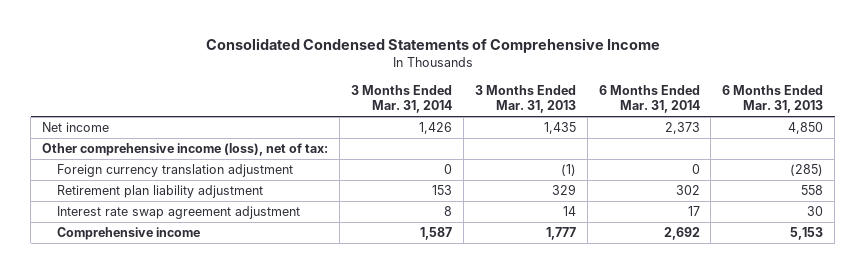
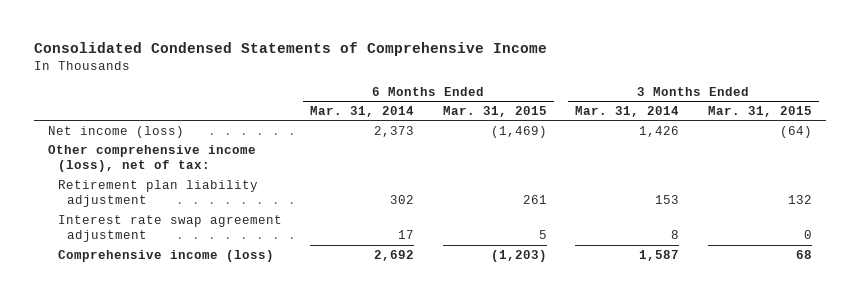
[474,85,576,114] 3 Months Ended Mar. 31, 2013 -> none
[722,85,824,114] 6 Months Ended Mar. 31, 2013 -> none
none -> [442,105,547,117] Mar. 31, 2015
none -> [707,105,812,117] Mar. 31, 2015
[42,122,110,133] Net income -> [48,125,185,138] Net income (loss)
[56,164,293,178] Foreign currency translation adjustment -> none
[56,227,200,241] Comprehensive income -> [57,249,274,262] Comprehensive income (loss)

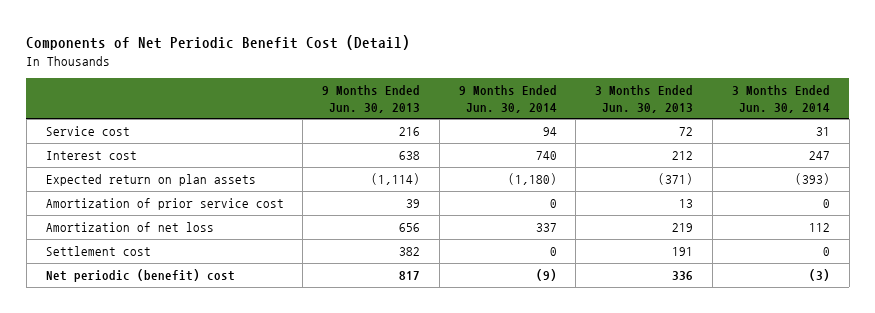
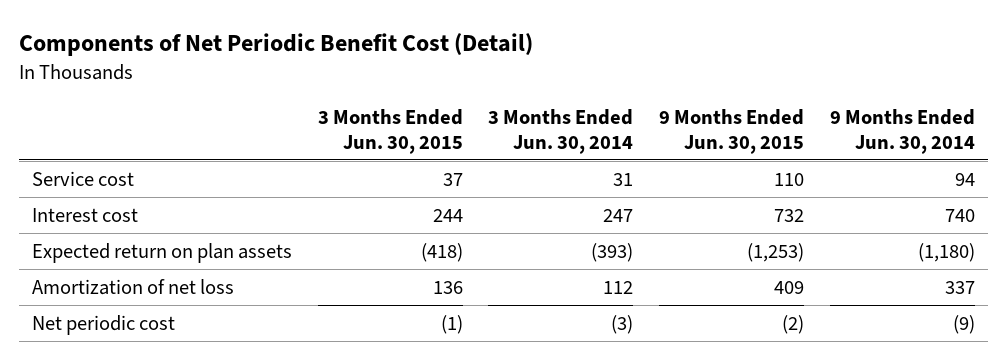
[322,85,421,113] 9 Months Ended Jun. 30, 2013 -> none
[595,85,694,113] 3 Months Ended Jun. 30, 2013 -> none
none -> [317,109,463,154] 3 Months Ended Jun. 30, 2015
none -> [659,109,805,154] 9 Months Ended Jun. 30, 2015
[45,198,284,211] Amortization of prior service cost -> none
[45,246,151,257] Settlement cost -> none
[45,269,235,283] Net periodic (benefit) cost -> [31,314,175,335] Net periodic cost

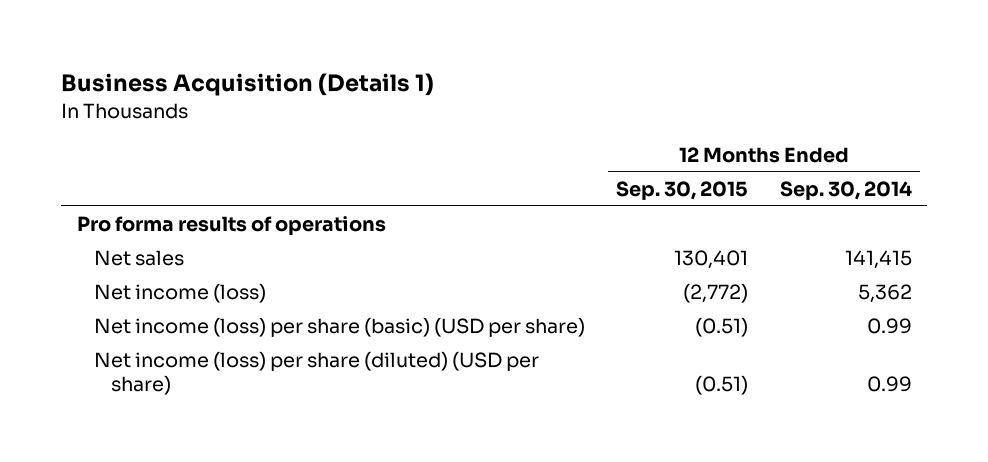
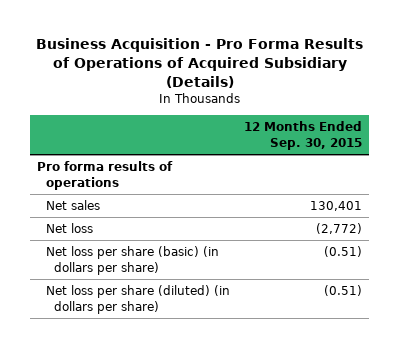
[60,73,434,97] Business Acquisition (Details 1) -> [35,37,363,88] Business Acquisition - Pro Forma Results of Operations of Acquired Subsidiary (Details)
[779,180,912,200] Sep. 30, 2014 -> none
[93,283,266,304] Net income (loss) -> [45,223,93,234] Net loss
[93,317,585,338] Net income (loss) per share (basic) (USD per share) -> [45,246,219,275] Net loss per share (basic) (in dollars per share)
[93,351,539,396] Net income (loss) per share (diluted) (USD per share) -> [45,285,230,314] Net loss per share (diluted) (in dollars per share)

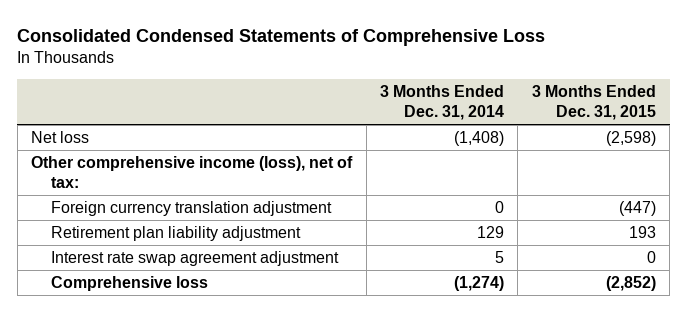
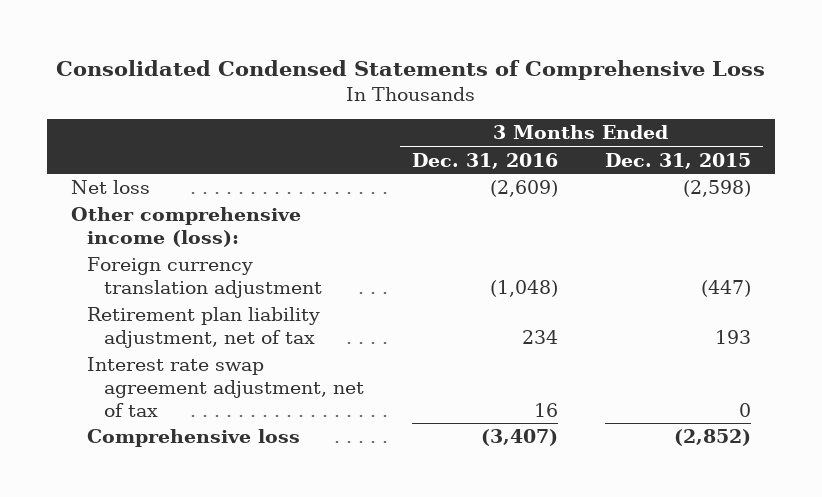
[380,84,505,120] 3 Months Ended Dec. 31, 2014 -> none
none -> [411,152,558,169] Dec. 31, 2016
[31,156,354,189] Other comprehensive income (loss), net of tax: -> [70,207,301,247] Other comprehensive income (loss):
[51,226,302,242] Retirement plan liability adjustment -> [87,307,321,348] Retirement plan liability adjustment, net of tax
[51,251,340,267] Interest rate swap agreement adjustment -> [87,357,365,417] Interest rate swap agreement adjustment, net of tax

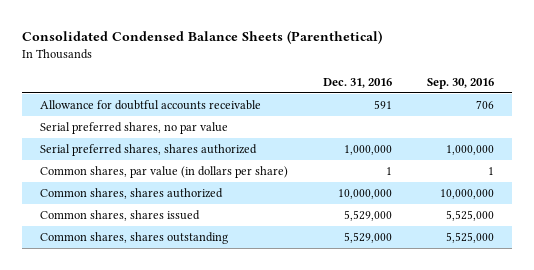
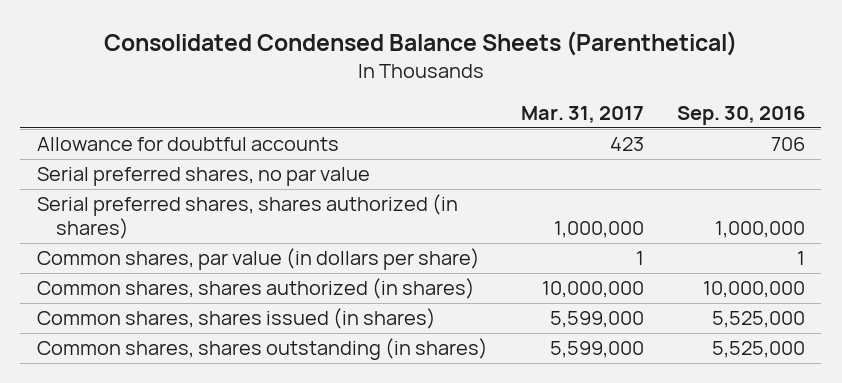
[323,77,393,88] Dec. 31, 2016 -> none
none -> [520,106,644,124] Mar. 31, 2017
[39,100,261,111] Allowance for doubtful accounts receivable -> [36,137,339,152] Allowance for doubtful accounts
[39,144,257,157] Serial preferred shares, shares authorized -> [36,194,458,239] Serial preferred shares, shares authorized (in shares)
[39,188,223,200] Common shares, shares authorized -> [36,278,475,300] Common shares, shares authorized (in shares)
[39,210,200,222] Common shares, shares issued -> [36,308,436,330] Common shares, shares issued (in shares)
[39,232,228,245] Common shares, shares outstanding -> [36,338,488,361] Common shares, shares outstanding (in shares)

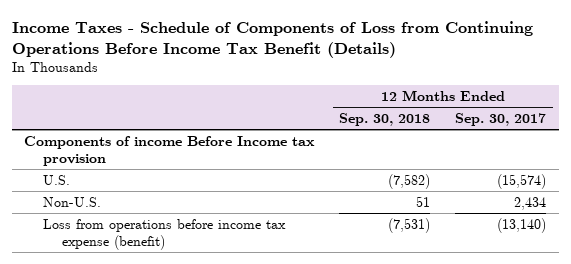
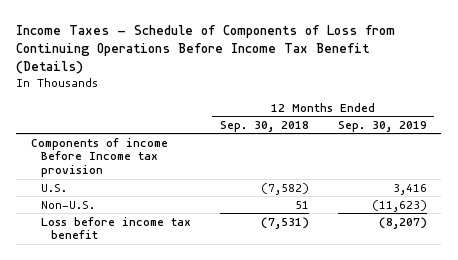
[455,112,547,126] Sep. 30, 2017 -> none
none -> [337,120,427,132] Sep. 30, 2019
[43,218,287,250] Loss from operations before income tax expense (benefit) -> [40,216,191,240] Loss before income tax benefit

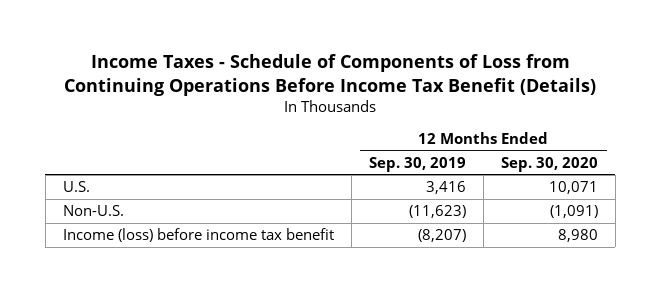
[219,120,309,132] Sep. 30, 2018 -> none
none -> [500,156,598,172] Sep. 30, 2020
[30,137,168,178] Components of income Before Income tax provision -> none
[40,216,191,240] Loss before income tax benefit -> [62,228,334,243] Income (loss) before income tax benefit

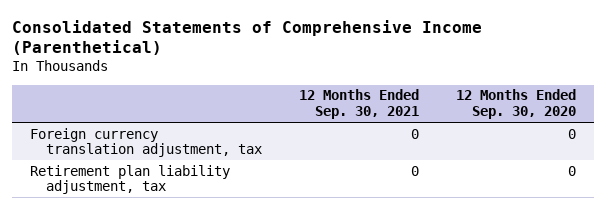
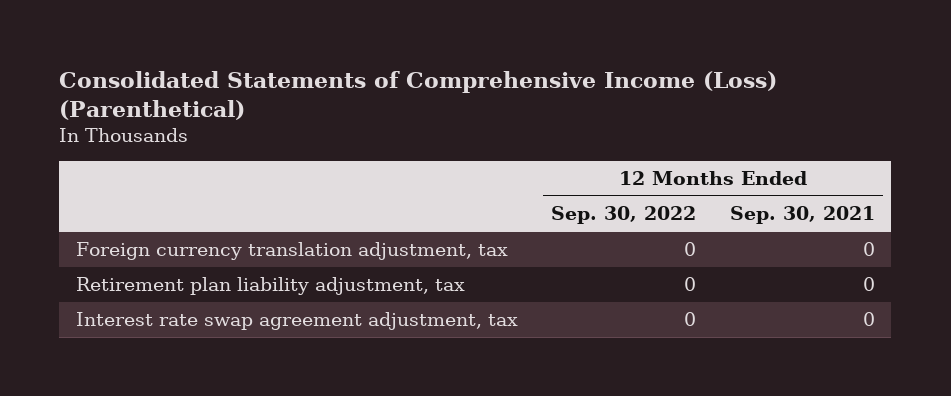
[11,19,482,56] Consolidated Statements of Comprehensive Income (Parenthetical) -> [59,71,778,121] Consolidated Statements of Comprehensive Income (Loss) (Parenthetical)
[456,89,577,120] 12 Months Ended Sep. 30, 2020 -> none
none -> [551,206,697,225] Sep. 30, 2022
none -> [75,312,518,331] Interest rate swap agreement adjustment, tax

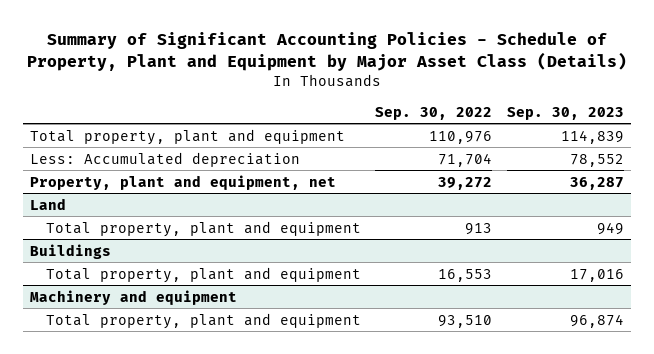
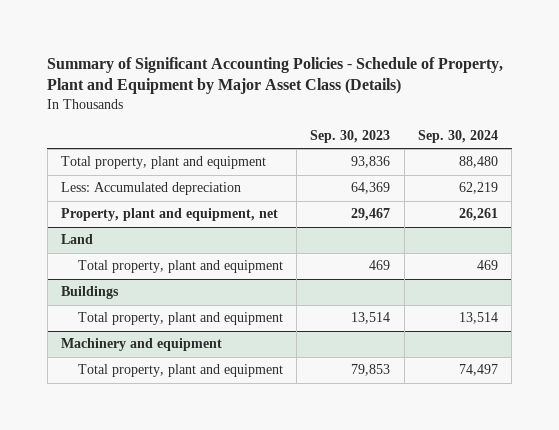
[375,106,493,120] Sep. 30, 2022 -> none
none -> [417,130,498,144] Sep. 30, 2024
[560,129,624,144] 114,839 -> [351,156,391,169] 93,836
[569,153,624,167] 78,552 -> [351,182,391,195] 64,369
[569,176,624,190] 36,287 -> [351,208,391,222] 29,467
[596,221,624,235] 949 -> [369,260,391,271] 469
[569,268,624,282] 17,016 -> [351,312,391,325] 13,514
[569,313,624,328] 96,874 -> [351,364,391,377] 79,853

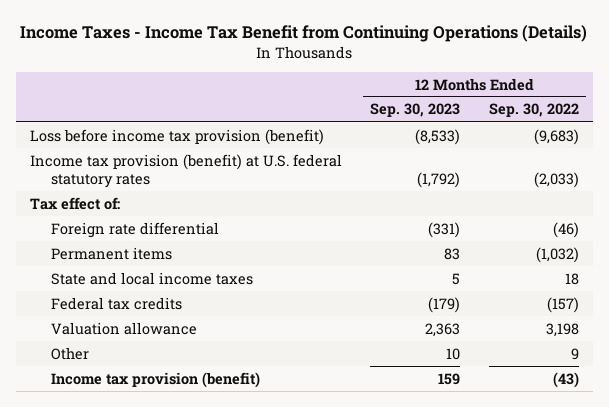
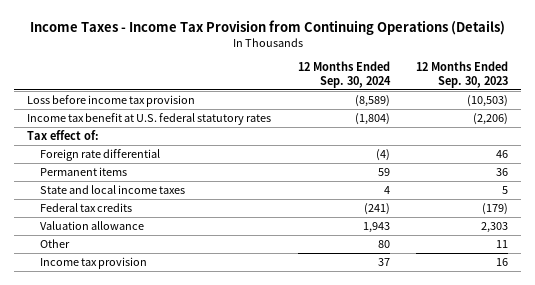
[20,25,588,43] Income Taxes - Income Tax Benefit from Continuing Operations (Details) -> [29,19,505,35] Income Taxes - Income Tax Provision from Continuing Operations (Details)
[488,103,579,118] Sep. 30, 2022 -> none
none -> [297,60,391,89] 12 Months Ended Sep. 30, 2024
[29,128,324,145] Loss before income tax provision (benefit) -> [27,94,196,107] Loss before income tax provision
[415,128,461,145] (8,533) -> [466,94,508,107] (10,503)
[29,153,342,188] Income tax provision (benefit) at U.S. federal statutory rates -> [27,112,272,125] Income tax benefit at U.S. federal statutory rates
[417,171,461,188] (1,792) -> [472,112,508,125] (2,206)
[428,221,461,238] (331) -> [495,149,508,158] 46
[444,247,461,260] 83 -> [495,167,508,176] 36
[425,322,461,337] 2,363 -> [480,221,508,233] 2,303
[446,347,461,360] 10 -> [495,239,508,248] 11
[50,371,260,388] Income tax provision (benefit) -> [40,256,148,269] Income tax provision
[438,372,461,385] 159 -> [495,257,508,266] 16

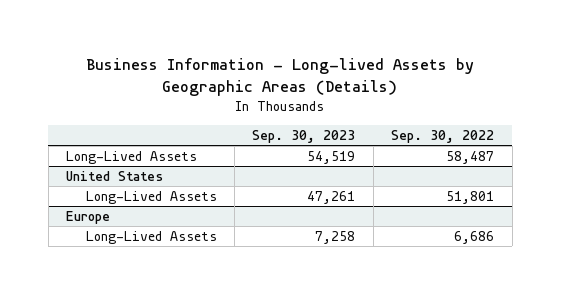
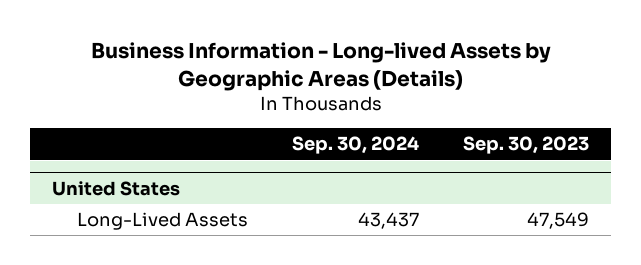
[391,129,495,143] Sep. 30, 2022 -> none
none -> [292,136,420,155] Sep. 30, 2024
[66,151,198,165] Long-Lived Assets -> none
[66,211,111,225] Europe -> none
[85,231,217,245] Long-Lived Assets -> none
[307,191,356,205] 47,261 -> [527,212,590,230] 47,549

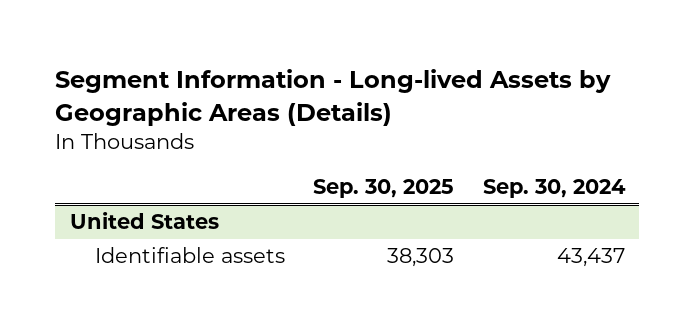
[90,42,551,92] Business Information - Long-lived Assets by Geographic Areas (Details) -> [55,68,612,126] Segment Information - Long-lived Assets by Geographic Areas (Details)
[463,136,590,155] Sep. 30, 2023 -> none
none -> [313,179,455,199] Sep. 30, 2025
[77,212,249,231] Long-Lived Assets -> [94,247,285,264] Identifiable assets

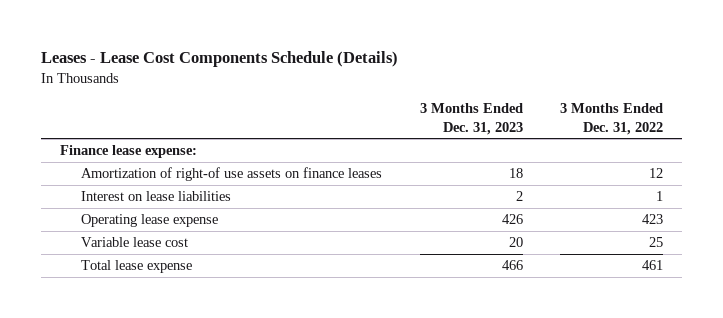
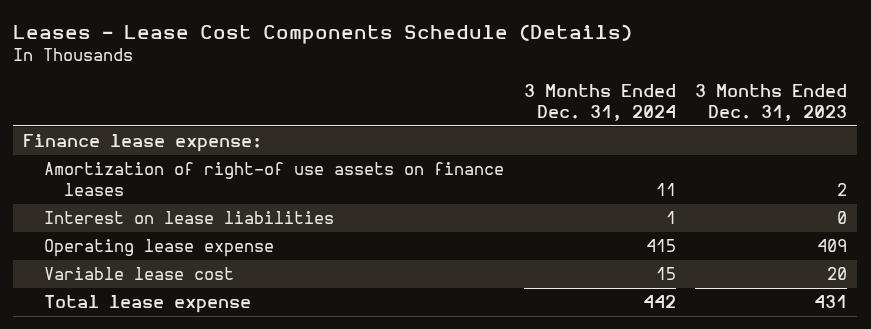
[559,103,663,135] 3 Months Ended Dec. 31, 2022 -> none
none -> [523,84,676,121] 3 Months Ended Dec. 31, 2024
[508,167,523,178] 18 -> [837,182,848,196] 2
[515,190,523,201] 2 -> [837,211,848,225] 0
[501,213,523,224] 426 -> [817,239,848,253] 409
[501,259,523,270] 466 -> [814,295,848,309] 431

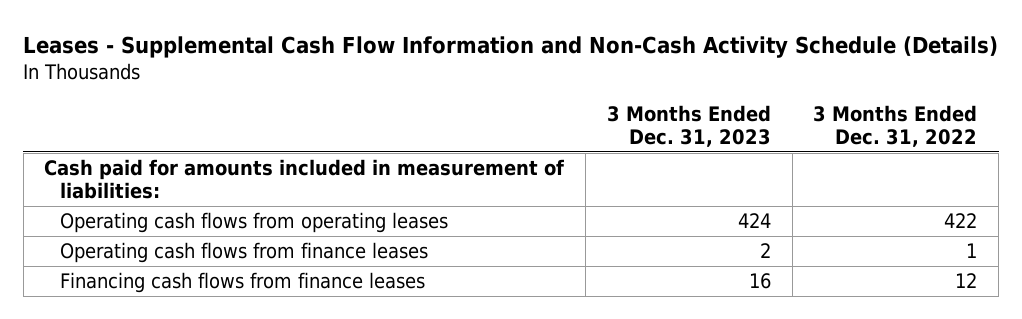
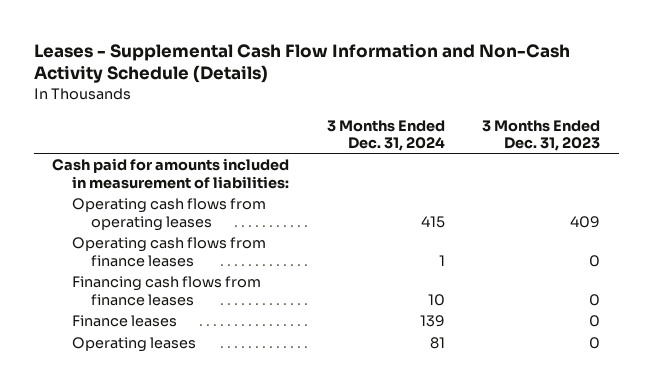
[813,104,978,147] 3 Months Ended Dec. 31, 2022 -> none
none -> [326,119,445,151] 3 Months Ended Dec. 31, 2024
[737,213,771,229] 424 -> [570,215,601,228] 409
[759,243,771,259] 2 -> [589,254,601,267] 0
[748,273,771,290] 16 -> [589,293,601,306] 0
none -> [71,315,177,328] Finance leases
none -> [71,337,196,353] Operating leases

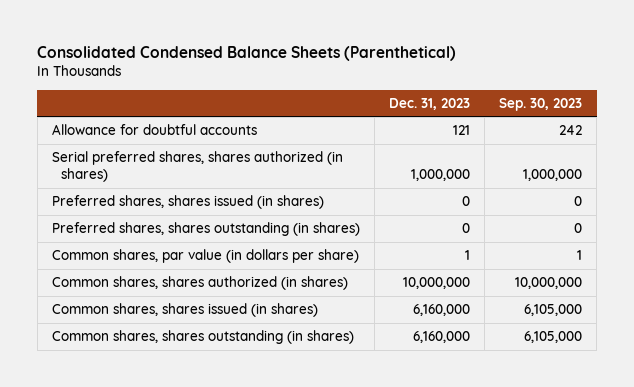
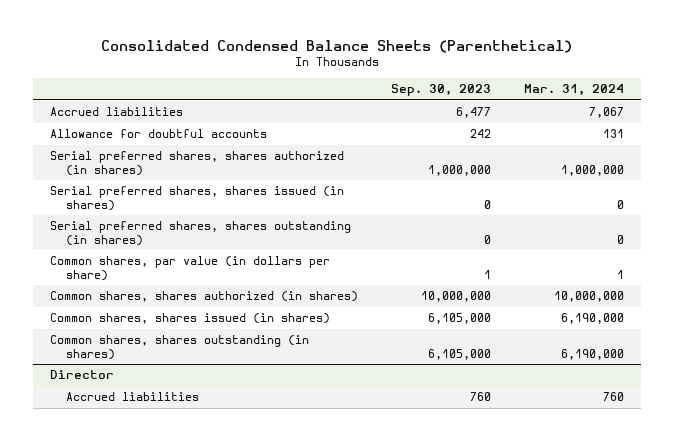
[388,97,470,110] Dec. 31, 2023 -> none
none -> [523,84,624,97] Mar. 31, 2024
none -> [49,107,183,117] Accrued liabilities
[51,195,324,210] Preferred shares, shares issued (in shares) -> [49,186,344,211] Serial preferred shares, shares issued (in shares)
[51,222,360,237] Preferred shares, shares outstanding (in shares) -> [49,221,351,246] Serial preferred shares, shares outstanding (in shares)
none -> [49,370,114,380] Director
none -> [66,392,200,402] Accrued liabilities

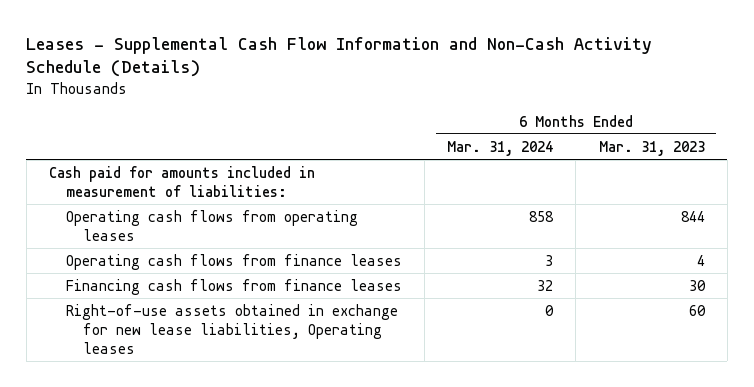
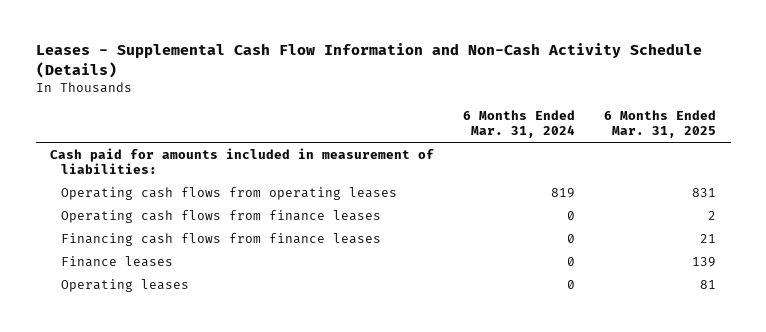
[598,140,705,156] Mar. 31, 2023 -> none
none -> [604,110,717,139] 6 Months Ended Mar. 31, 2025
[529,210,555,222] 858 -> [551,187,576,198] 819
[545,254,554,266] 3 -> [567,210,576,220] 0
[537,279,554,291] 32 -> [567,233,576,243] 0
none -> [61,255,174,267] Finance leases
[66,303,399,354] Right-of-use assets obtained in exchange for new lease liabilities, Operating leases -> [61,278,190,292] Operating leases

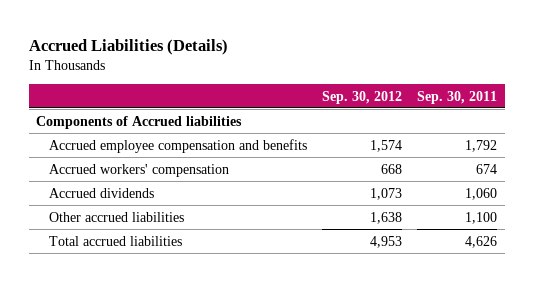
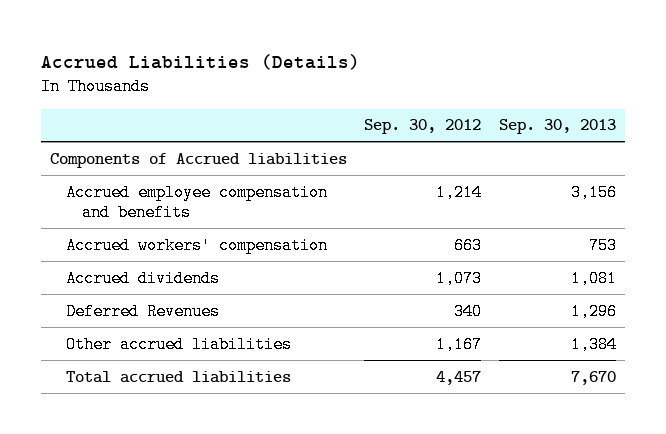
[417,90,498,104] Sep. 30, 2011 -> none
none -> [499,119,617,135] Sep. 30, 2013
[370,139,403,152] 1,574 -> [436,183,483,201] 1,214
[381,163,403,174] 668 -> [454,236,483,254] 663
none -> [65,302,220,320] Deferred Revenues
[370,211,403,224] 1,638 -> [436,335,483,353] 1,167
[370,235,403,248] 4,953 -> [436,370,482,385] 4,457

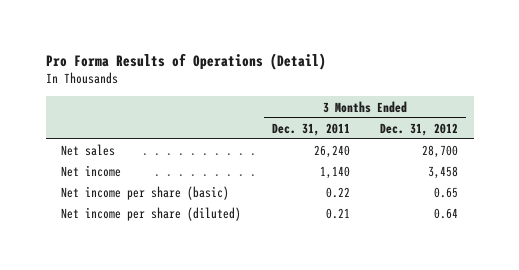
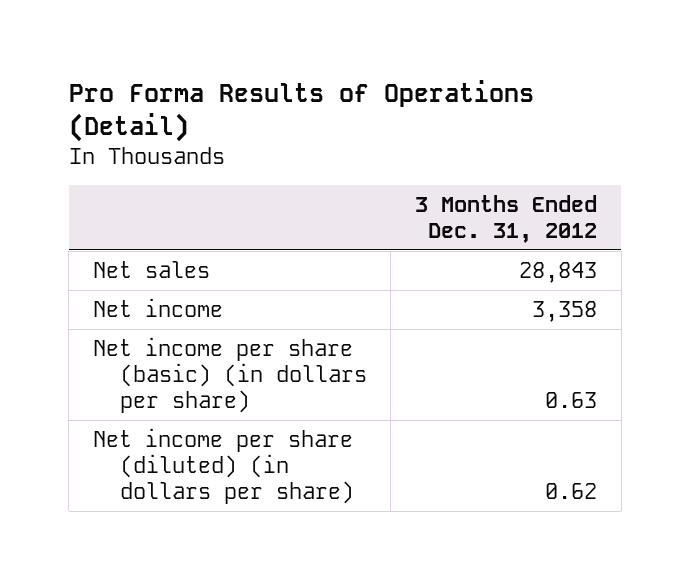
[271,122,350,136] Dec. 31, 2011 -> none
[422,145,459,159] 28,700 -> [519,261,598,283] 28,843
[428,166,459,180] 3,458 -> [532,300,598,322] 3,358
[60,186,229,201] Net income per share (basic) -> [92,336,367,414] Net income per share (basic) (in dollars per share)
[434,187,459,199] 0.65 -> [545,392,598,409] 0.63
[60,207,241,222] Net income per share (diluted) -> [92,427,354,505] Net income per share (diluted) (in dollars per share)
[434,208,459,220] 0.64 -> [545,483,598,500] 0.62

